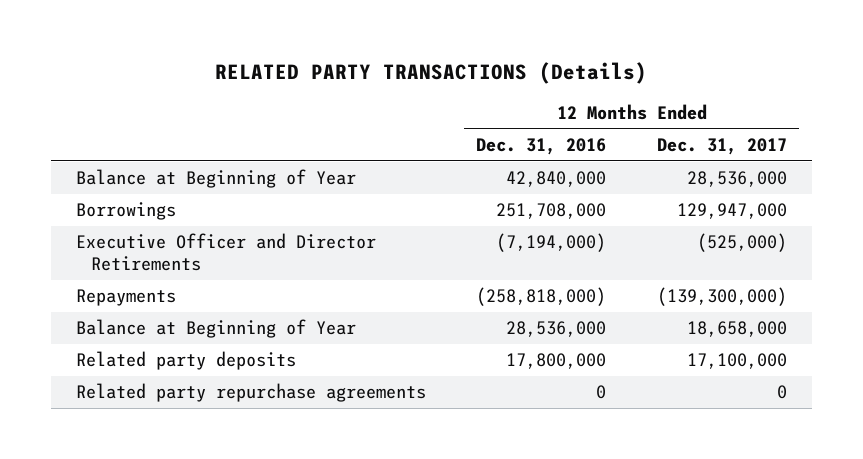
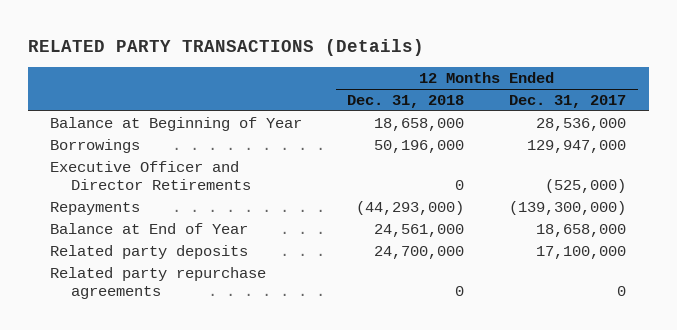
[476,137,607,155] Dec. 31, 2016 -> none
none -> [347,95,465,109] Dec. 31, 2018
[76,319,357,339] Balance at Beginning of Year -> [50,223,249,235] Balance at End of Year

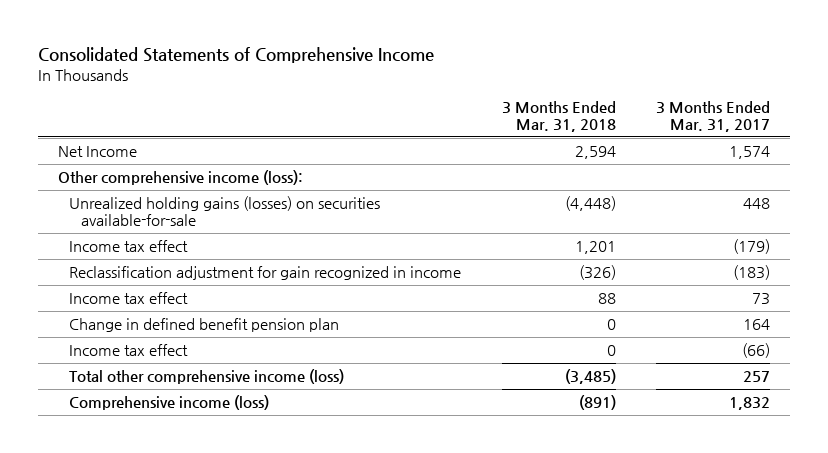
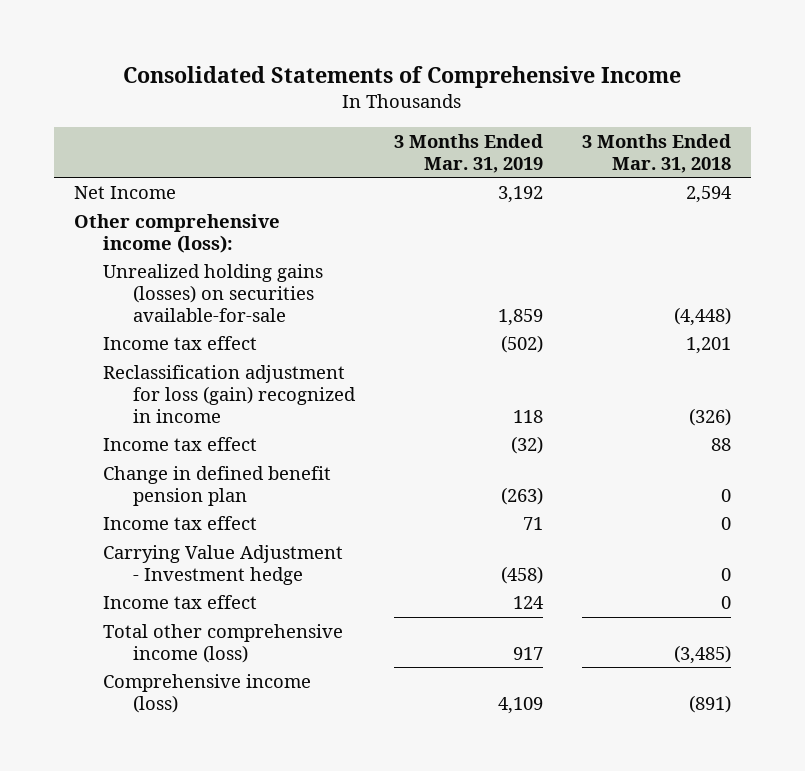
[656,101,771,132] 3 Months Ended Mar. 31, 2017 -> none
none -> [394,134,544,173] 3 Months Ended Mar. 31, 2019
[69,266,462,281] Reclassification adjustment for gain recognized in income -> [103,365,356,423] Reclassification adjustment for loss (gain) recognized in income
none -> [103,545,344,585] Carrying Value Adjustment - Investment hedge
none -> [103,595,258,610] Income tax effect

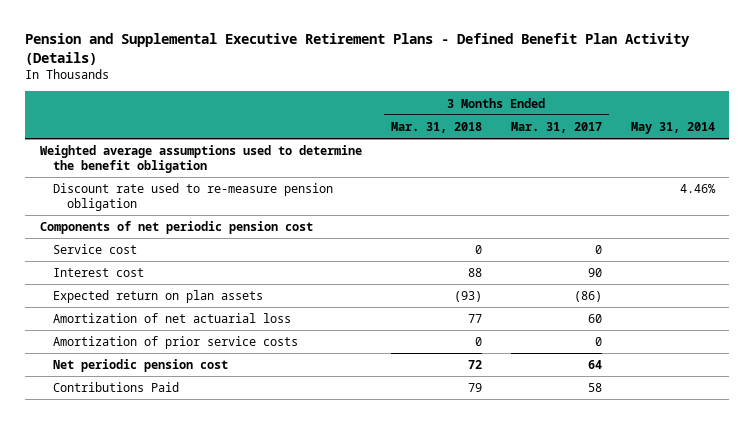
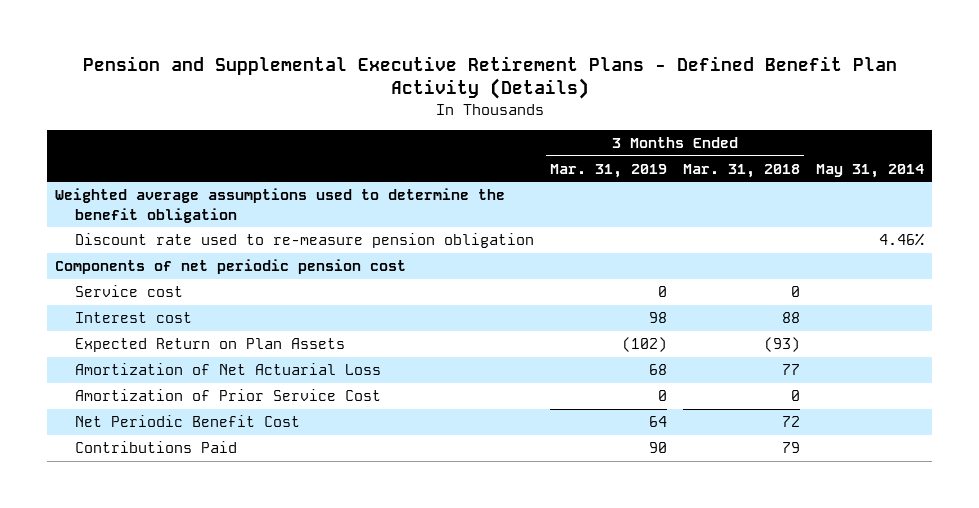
[510,122,602,134] Mar. 31, 2017 -> none
none -> [549,163,667,178] Mar. 31, 2019
[53,290,264,304] Expected return on plan assets -> [74,338,345,353] Expected Return on Plan Assets
[53,313,292,324] Amortization of net actuarial loss -> [74,363,381,376] Amortization of Net Actuarial Loss
[53,336,299,350] Amortization of prior service costs -> [74,389,381,402] Amortization of Prior Service Cost
[53,359,229,373] Net periodic pension cost -> [74,415,300,428] Net Periodic Benefit Cost

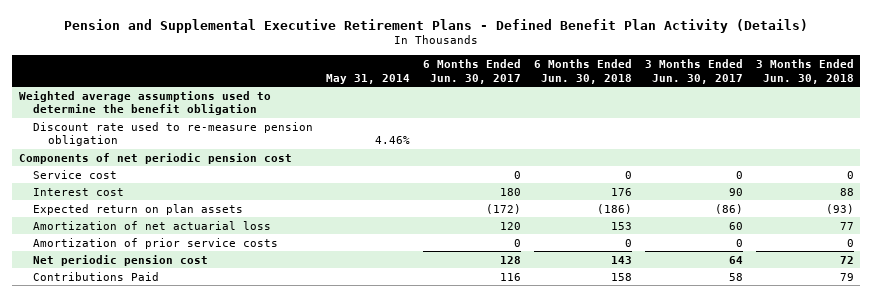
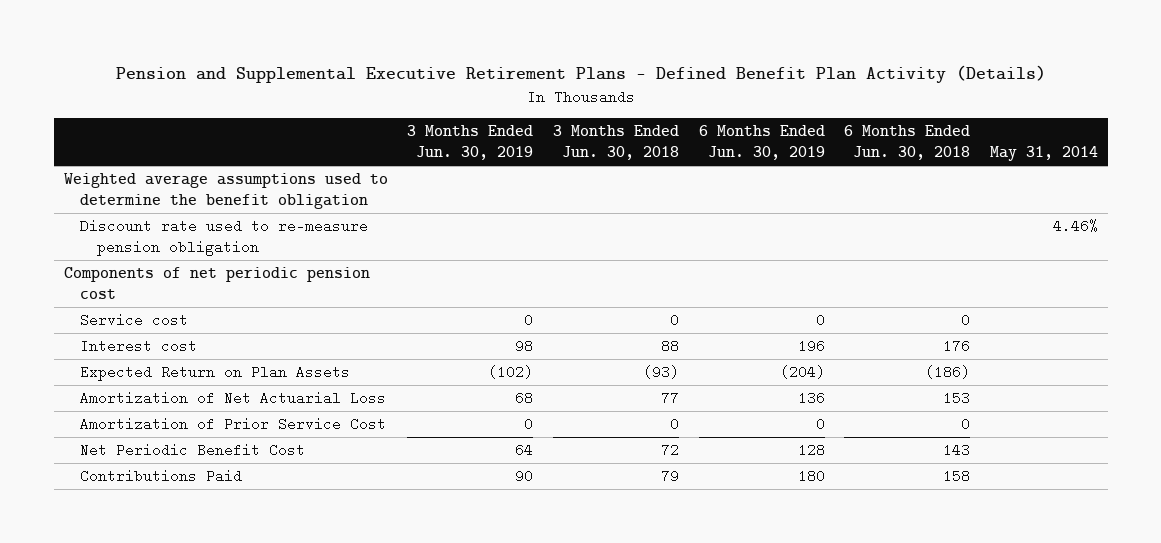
[423,59,522,84] 6 Months Ended Jun. 30, 2017 -> none
[645,59,744,84] 3 Months Ended Jun. 30, 2017 -> none
none -> [407,125,534,161] 3 Months Ended Jun. 30, 2019
none -> [698,125,825,161] 6 Months Ended Jun. 30, 2019
[33,203,244,215] Expected return on plan assets -> [80,365,351,382] Expected Return on Plan Assets
[33,220,272,230] Amortization of net actuarial loss -> [80,391,387,406] Amortization of Net Actuarial Loss
[33,237,279,249] Amortization of prior service costs -> [80,417,387,432] Amortization of Prior Service Cost
[33,254,209,266] Net periodic pension cost -> [80,443,306,458] Net Periodic Benefit Cost

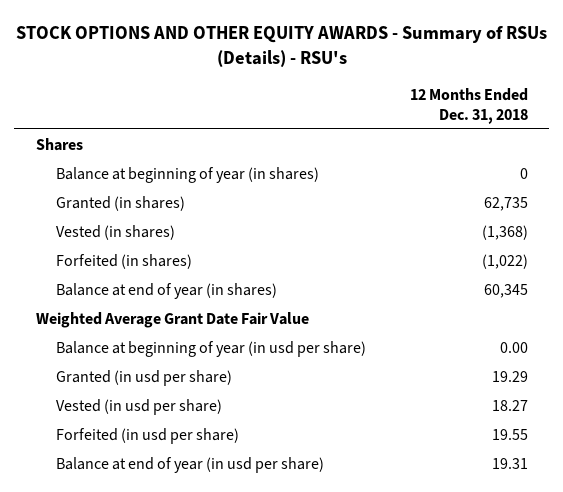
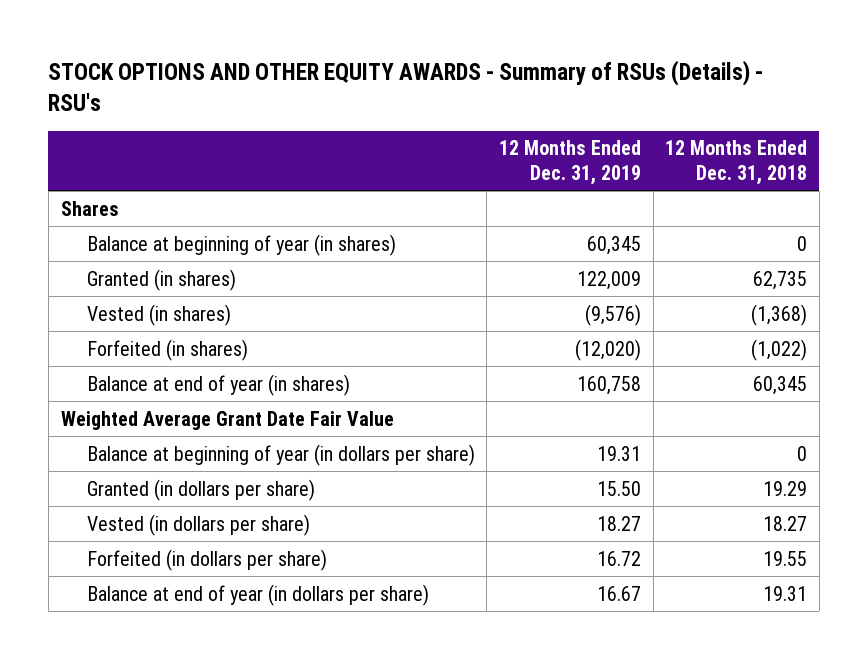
none -> [498,140,641,185] 12 Months Ended Dec. 31, 2019
[55,340,366,357] Balance at beginning of year (in usd per share) -> [86,443,475,466] Balance at beginning of year (in dollars per share)
[499,341,528,353] 0.00 -> [797,445,808,461] 0
[55,369,232,386] Granted (in usd per share) -> [86,478,315,501] Granted (in dollars per share)
[55,398,222,415] Vested (in usd per share) -> [86,513,310,536] Vested (in dollars per share)
[55,427,239,444] Forfeited (in usd per share) -> [86,548,327,571] Forfeited (in dollars per share)
[55,456,324,473] Balance at end of year (in usd per share) -> [86,583,429,606] Balance at end of year (in dollars per share)

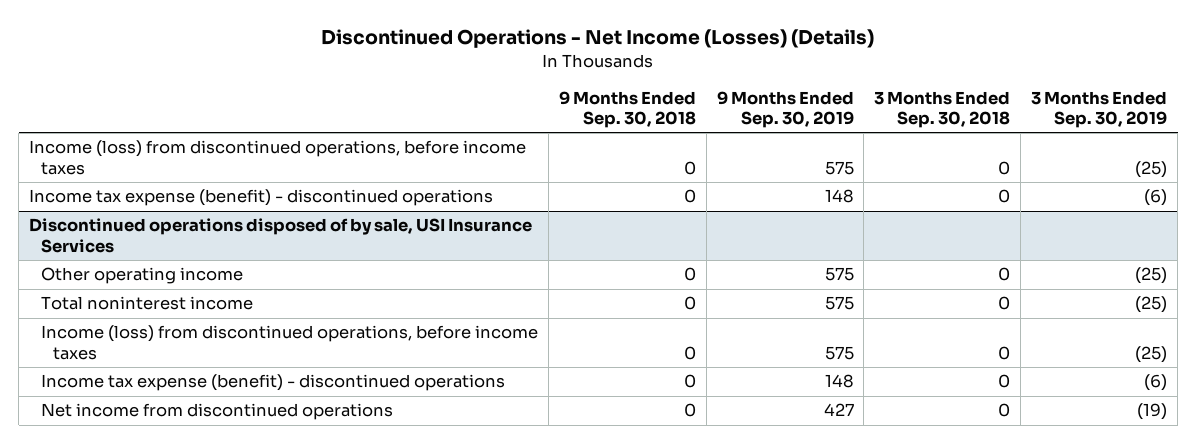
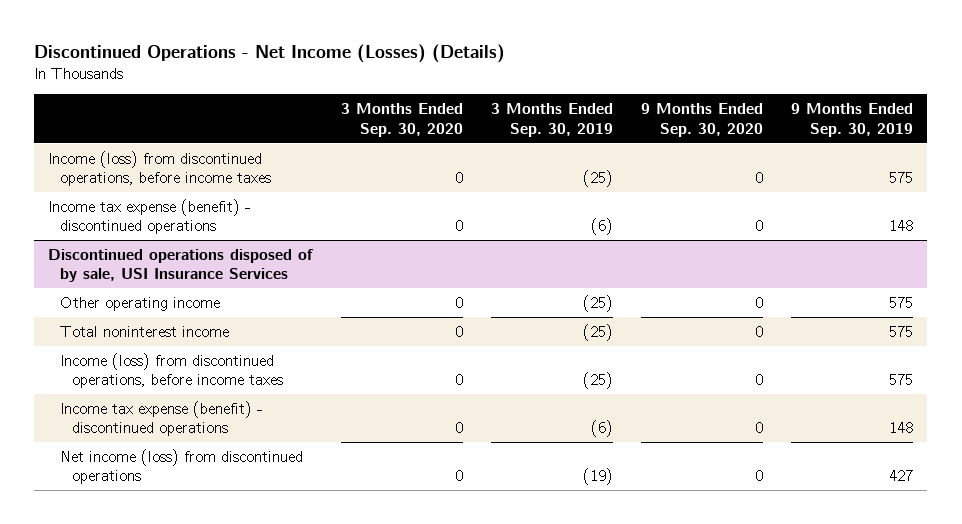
[558,90,696,128] 9 Months Ended Sep. 30, 2018 -> none
[874,90,1011,128] 3 Months Ended Sep. 30, 2018 -> none
none -> [340,103,463,137] 3 Months Ended Sep. 30, 2020
none -> [641,103,764,137] 9 Months Ended Sep. 30, 2020
[40,403,393,421] Net income from discontinued operations -> [59,448,303,485] Net income (loss) from discontinued operations

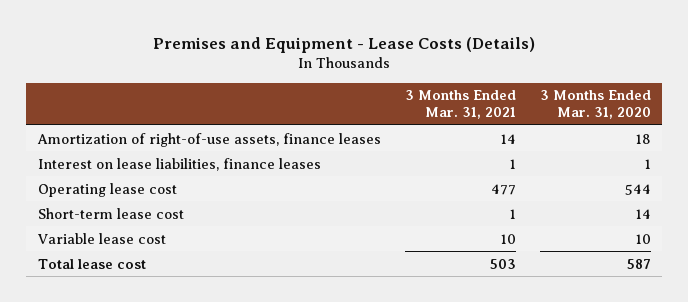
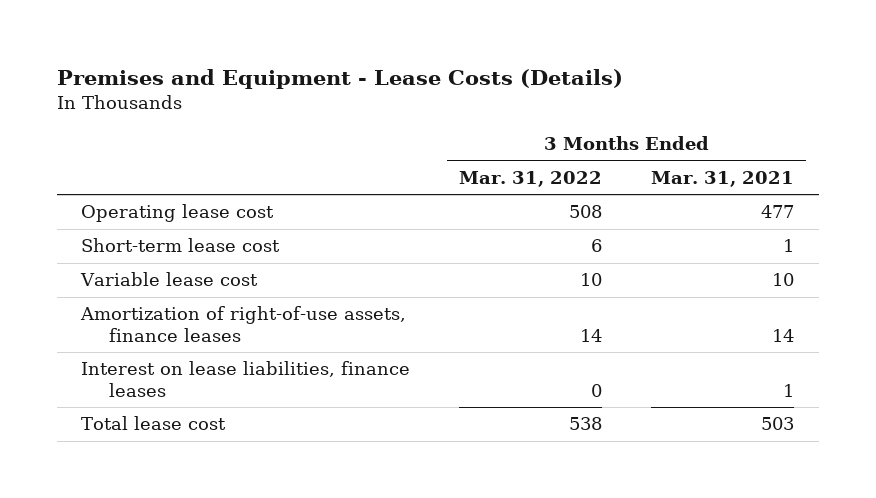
[539,90,651,120] 3 Months Ended Mar. 31, 2020 -> none
none -> [459,170,603,187] Mar. 31, 2022
[36,132,381,147] Amortization of right-of-use assets, finance leases -> [80,306,407,342] Amortization of right-of-use assets, finance leases
[37,157,321,171] Interest on lease liabilities, finance leases -> [81,361,411,397] Interest on lease liabilities, finance leases

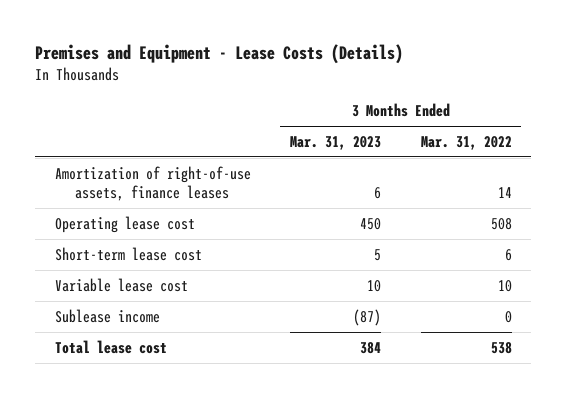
[651,170,795,187] Mar. 31, 2021 -> none
none -> [290,135,382,150] Mar. 31, 2023
[80,306,407,342] Amortization of right-of-use assets, finance leases -> [54,165,251,201] Amortization of right-of-use assets, finance leases
[81,361,411,397] Interest on lease liabilities, finance leases -> none
none -> [54,308,160,323] Sublease income

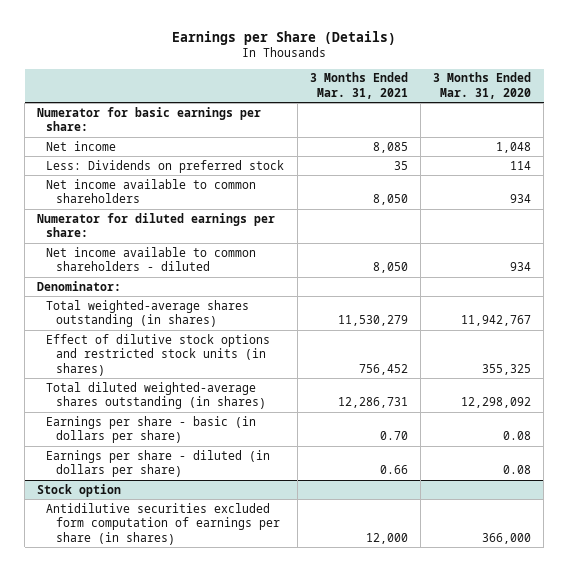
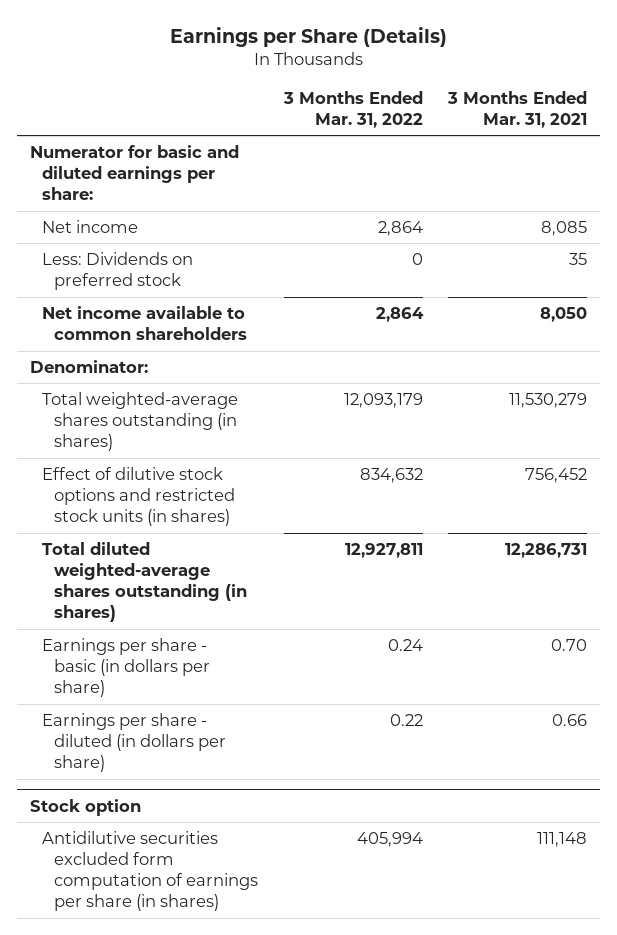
[433,72,532,99] 3 Months Ended Mar. 31, 2020 -> none
none -> [282,90,423,128] 3 Months Ended Mar. 31, 2022
[37,106,262,132] Numerator for basic earnings per share: -> [29,144,239,201] Numerator for basic and diluted earnings per share:
[37,212,276,238] Numerator for diluted earnings per share: -> none
[46,246,257,272] Net income available to common shareholders - diluted -> none
[365,532,408,544] 12,000 -> [537,831,588,847] 111,148

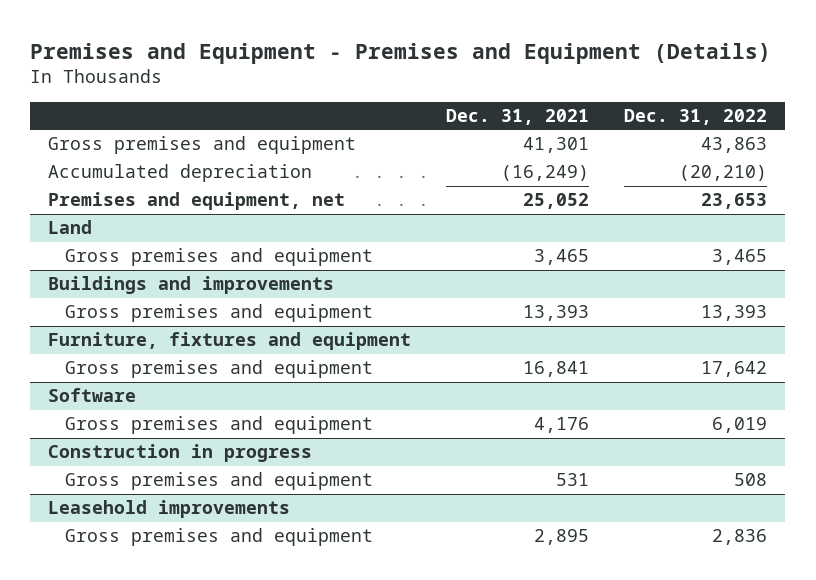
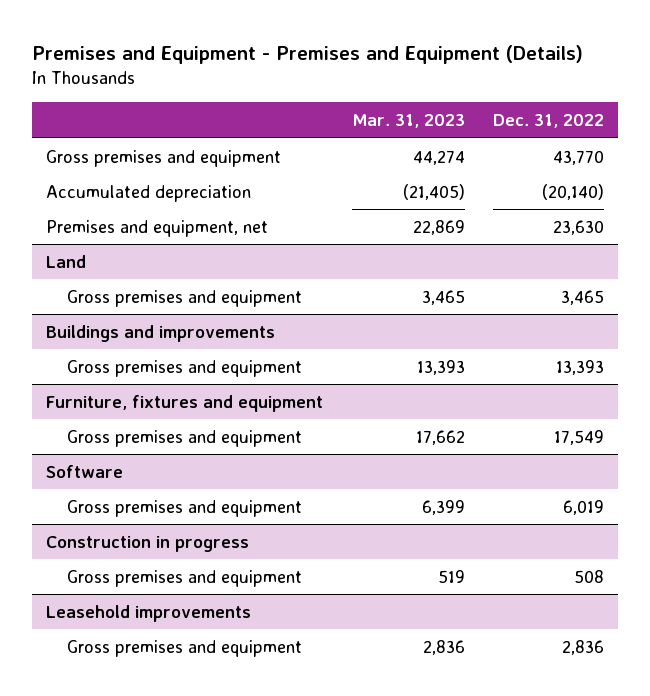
[446,108,590,125] Dec. 31, 2021 -> none
none -> [351,114,465,129] Mar. 31, 2023
[701,137,768,154] 43,863 -> [552,149,604,165] 43,770
[679,165,768,182] (20,210) -> [541,183,604,200] (20,140)
[701,193,768,210] 23,653 -> [552,219,604,235] 23,630
[701,361,768,378] 17,642 -> [553,429,604,445] 17,549

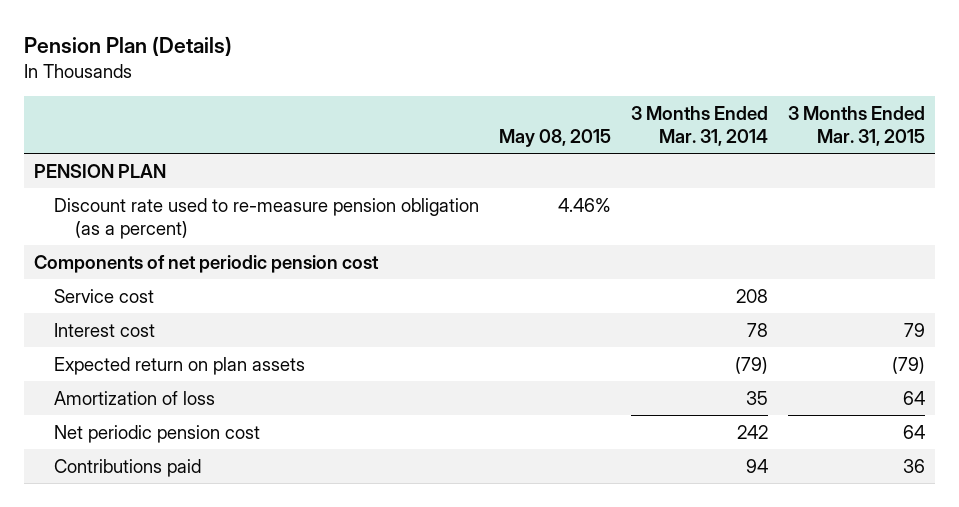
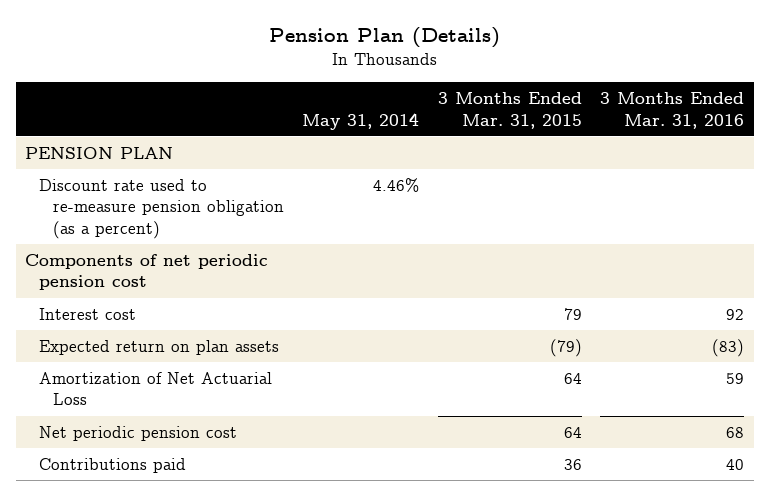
[499,128,612,147] May 08, 2015 -> none
[631,105,769,146] 3 Months Ended Mar. 31, 2014 -> none
none -> [302,112,420,130] May 31, 2014
none -> [600,92,745,129] 3 Months Ended Mar. 31, 2016
[54,288,155,303] Service cost -> none
[54,390,216,405] Amortization of loss -> [39,371,273,406] Amortization of Net Actuarial Loss

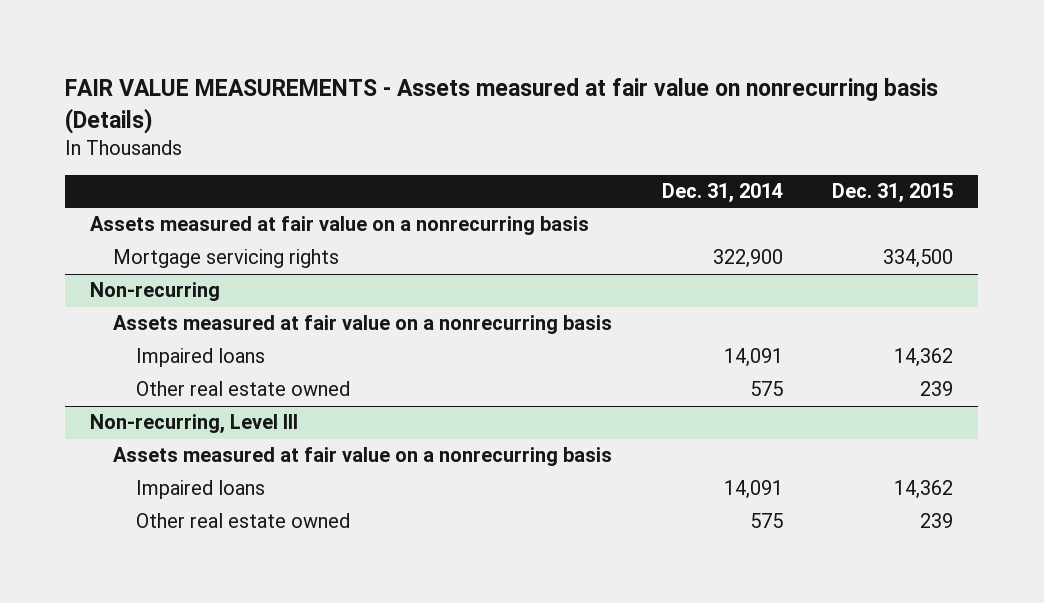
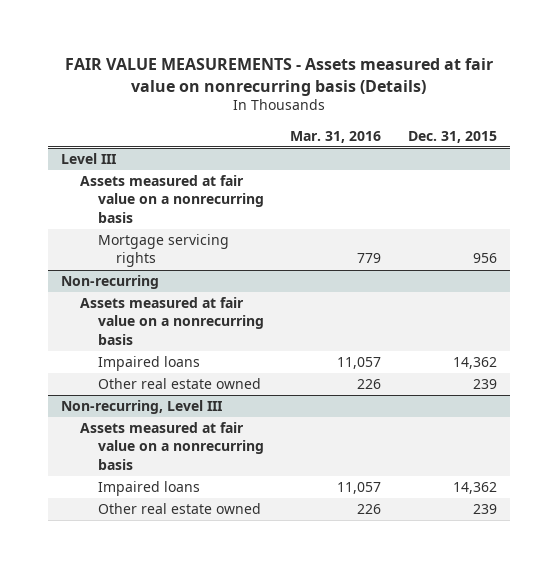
[661,183,783,204] Dec. 31, 2014 -> none
none -> [290,130,382,143] Mar. 31, 2016
none -> [61,153,117,165] Level III
[883,249,954,269] 334,500 -> [472,253,497,264] 956

